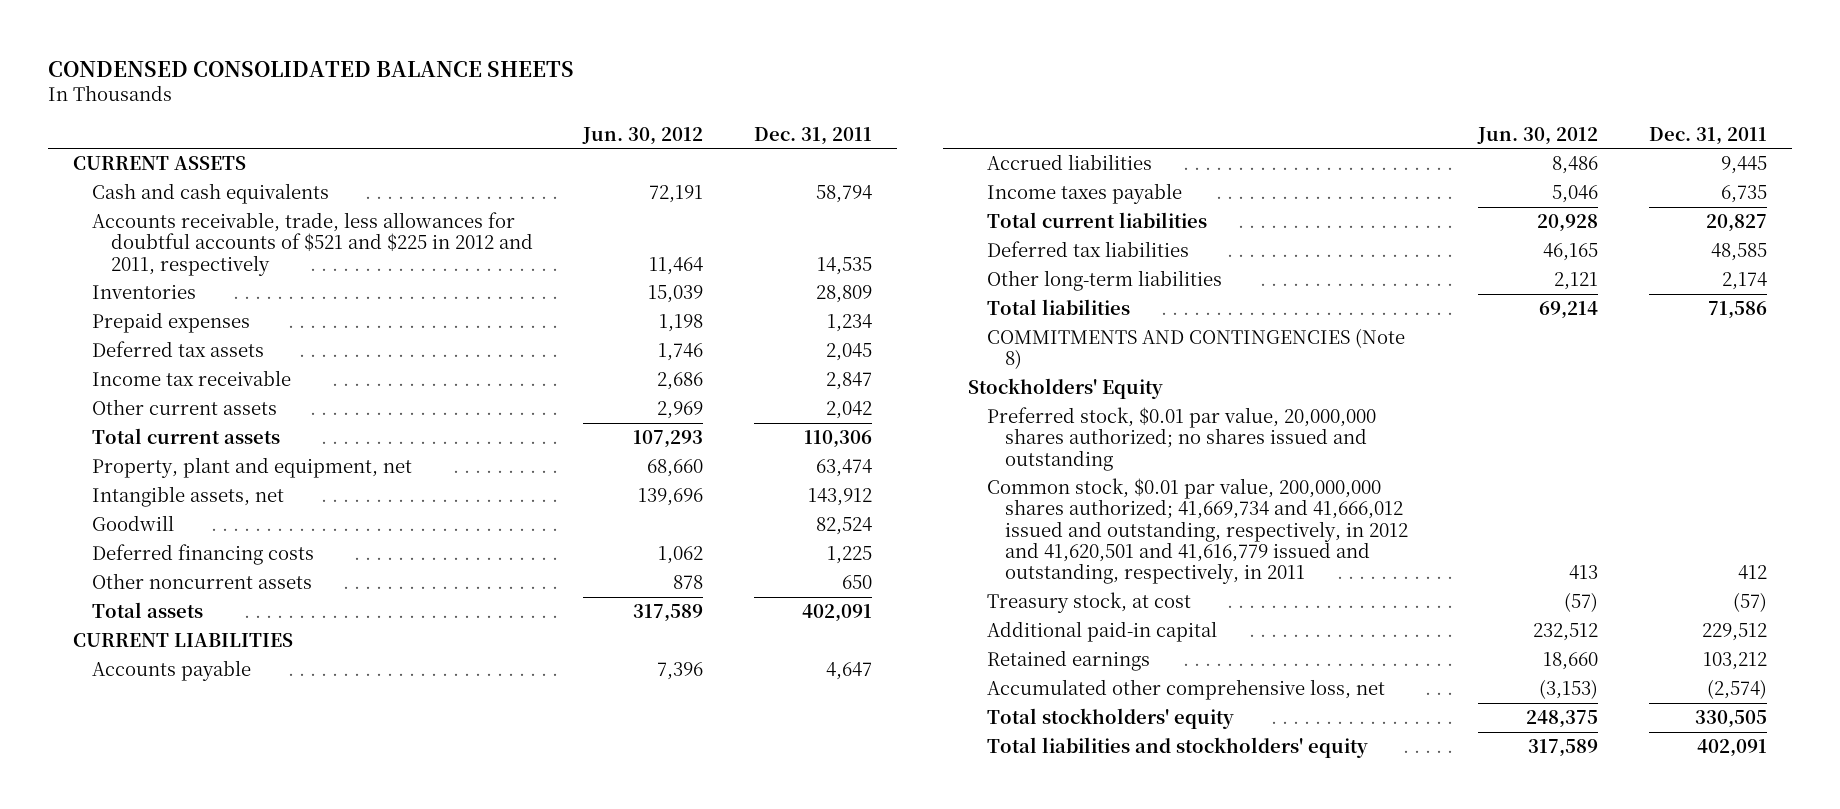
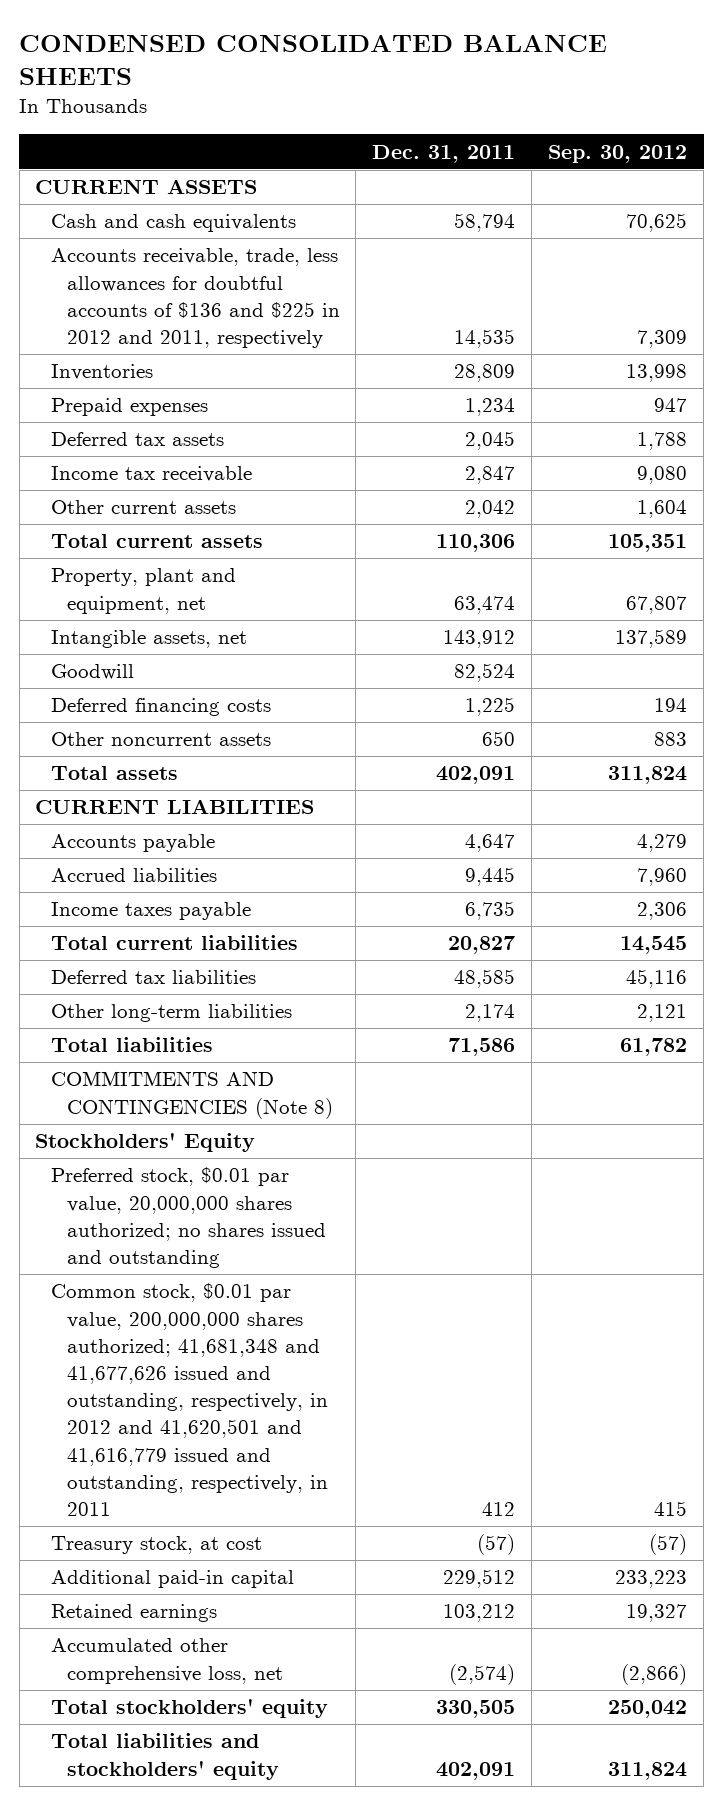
[582,126,704,145] Jun. 30, 2012 -> none
none -> [548,144,688,163] Sep. 30, 2012
[92,211,533,276] Accounts receivable, trade, less allowances for doubtful accounts of $521 and $225 in 2012 and 2011, respectively -> [51,248,340,349] Accounts receivable, trade, less allowances for doubtful accounts of $136 and $225 in 2012 and 2011, respectively
[986,477,1409,585] Common stock, $0.01 par value, 200,000,000 shares authorized; 41,669,734 and 41,666,012 issued and outstanding, respectively, in 2012 and 41,620,501 and 41,616,779 issued and outstanding, respectively, in 2011 -> [51,1283,328,1516] Common stock, $0.01 par value, 200,000,000 shares authorized; 41,681,348 and 41,677,626 issued and outstanding, respectively, in 2012 and 41,620,501 and 41,616,779 issued and outstanding, respectively, in 2011

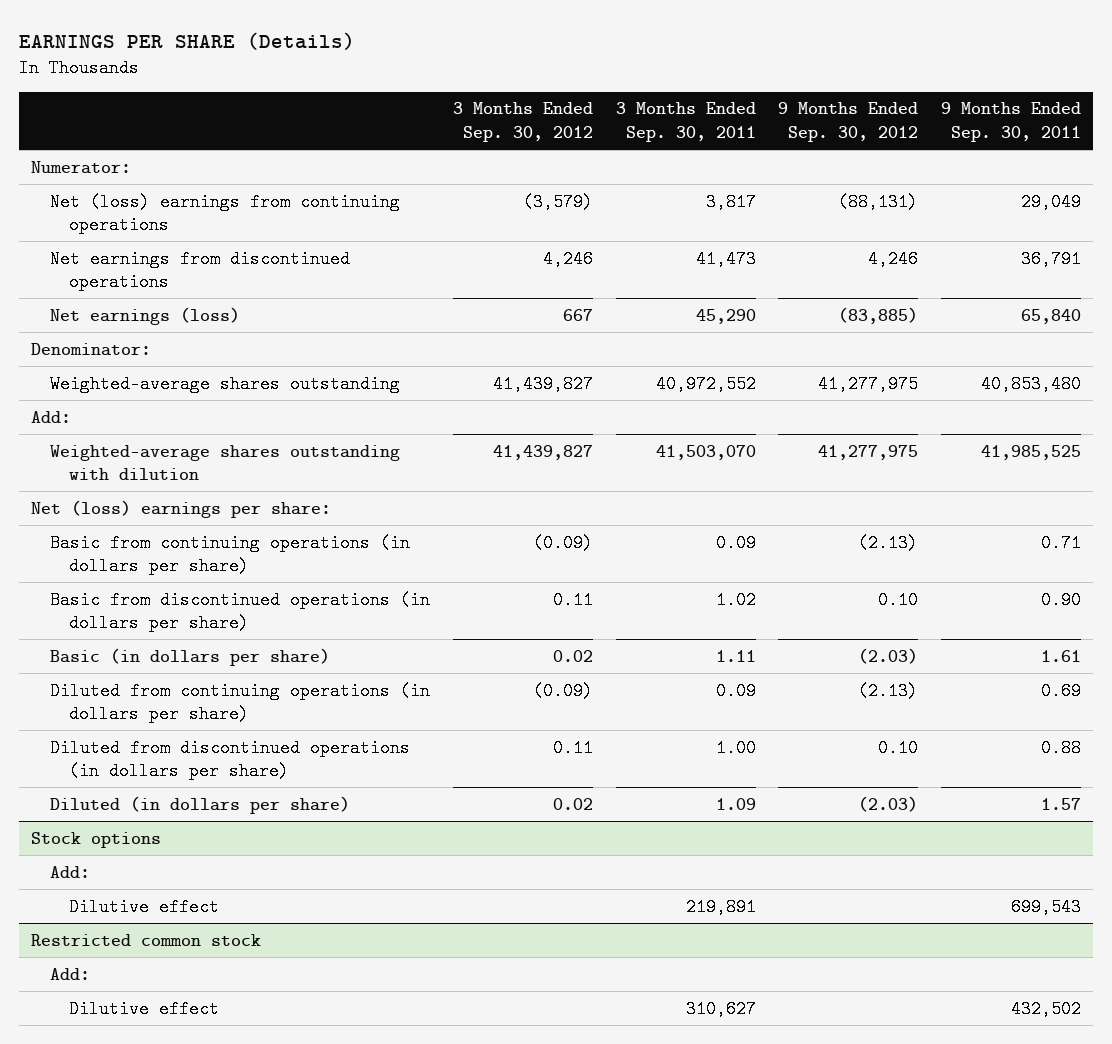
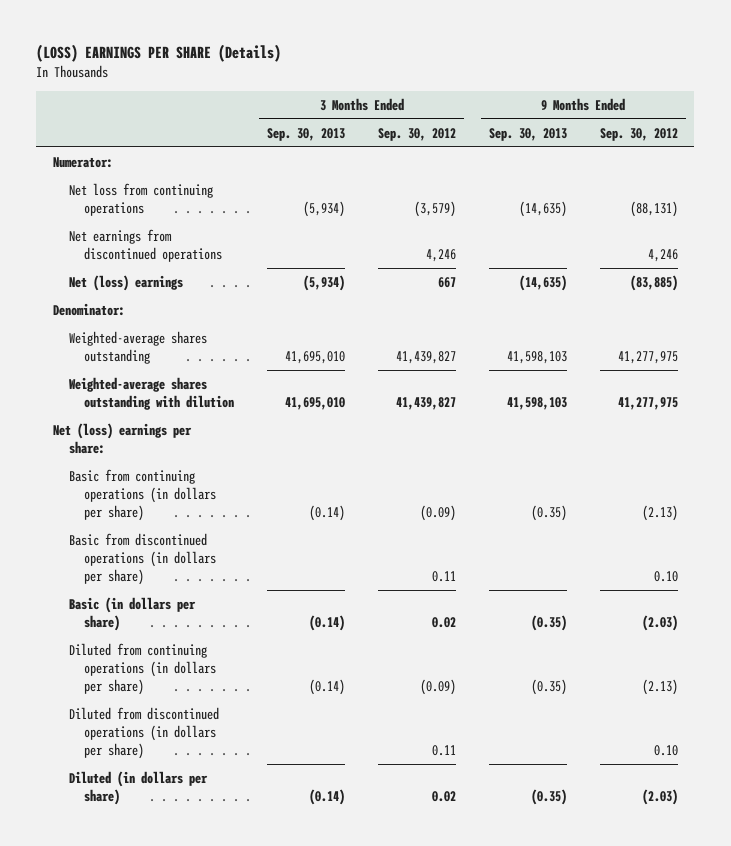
[19,32,356,51] EARNINGS PER SHARE (Details) -> [36,43,282,62] (LOSS) EARNINGS PER SHARE (Details)
[615,102,756,143] 3 Months Ended Sep. 30, 2011 -> none
[941,102,1082,143] 9 Months Ended Sep. 30, 2011 -> none
none -> [267,127,346,141] Sep. 30, 2013
none -> [488,127,567,141] Sep. 30, 2013
[49,192,400,235] Net (loss) earnings from continuing operations -> [68,182,213,216] Net loss from continuing operations
[49,306,240,325] Net earnings (loss) -> [68,274,183,291] Net (loss) earnings
[30,410,71,423] Add: -> none
[30,831,161,848] Stock options -> none
[49,865,90,878] Add: -> none
[69,897,220,916] Dilutive effect -> none
[30,933,261,946] Restricted common stock -> none
[49,967,90,980] Add: -> none
[69,999,220,1018] Dilutive effect -> none

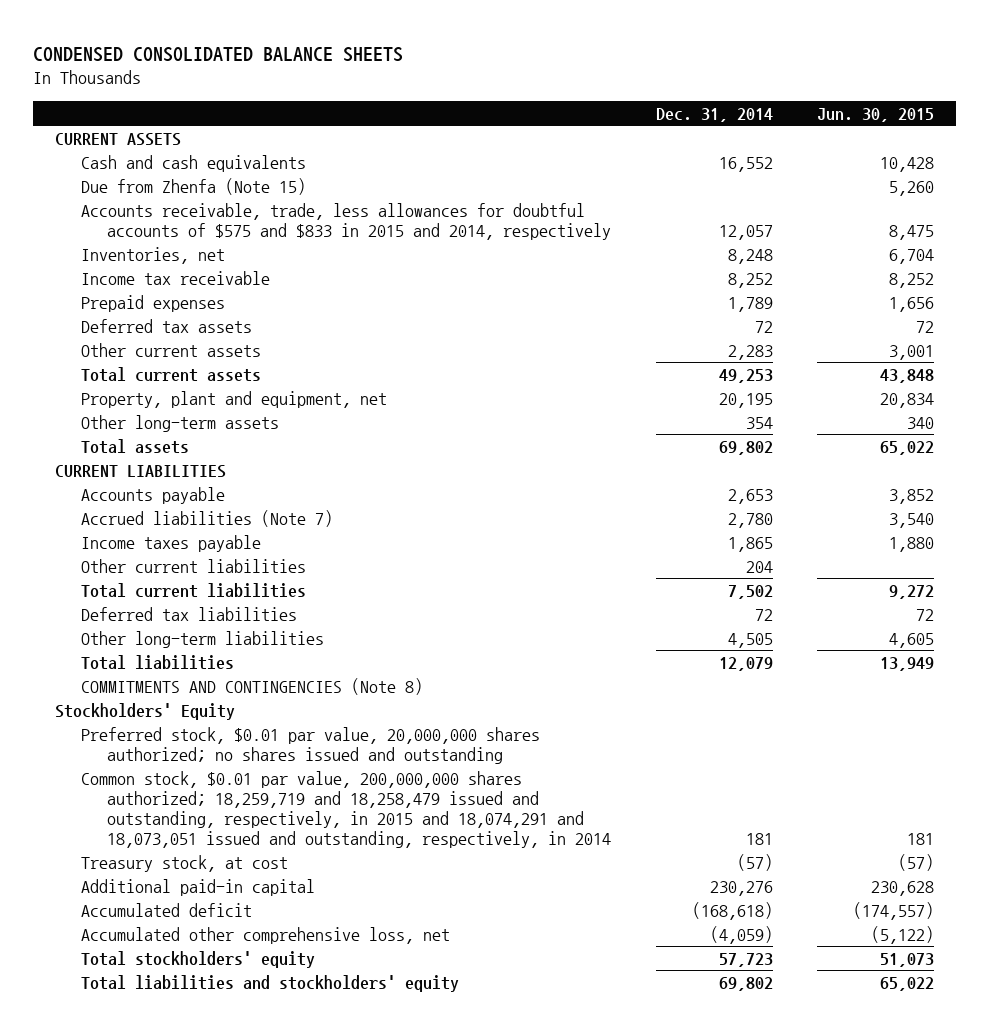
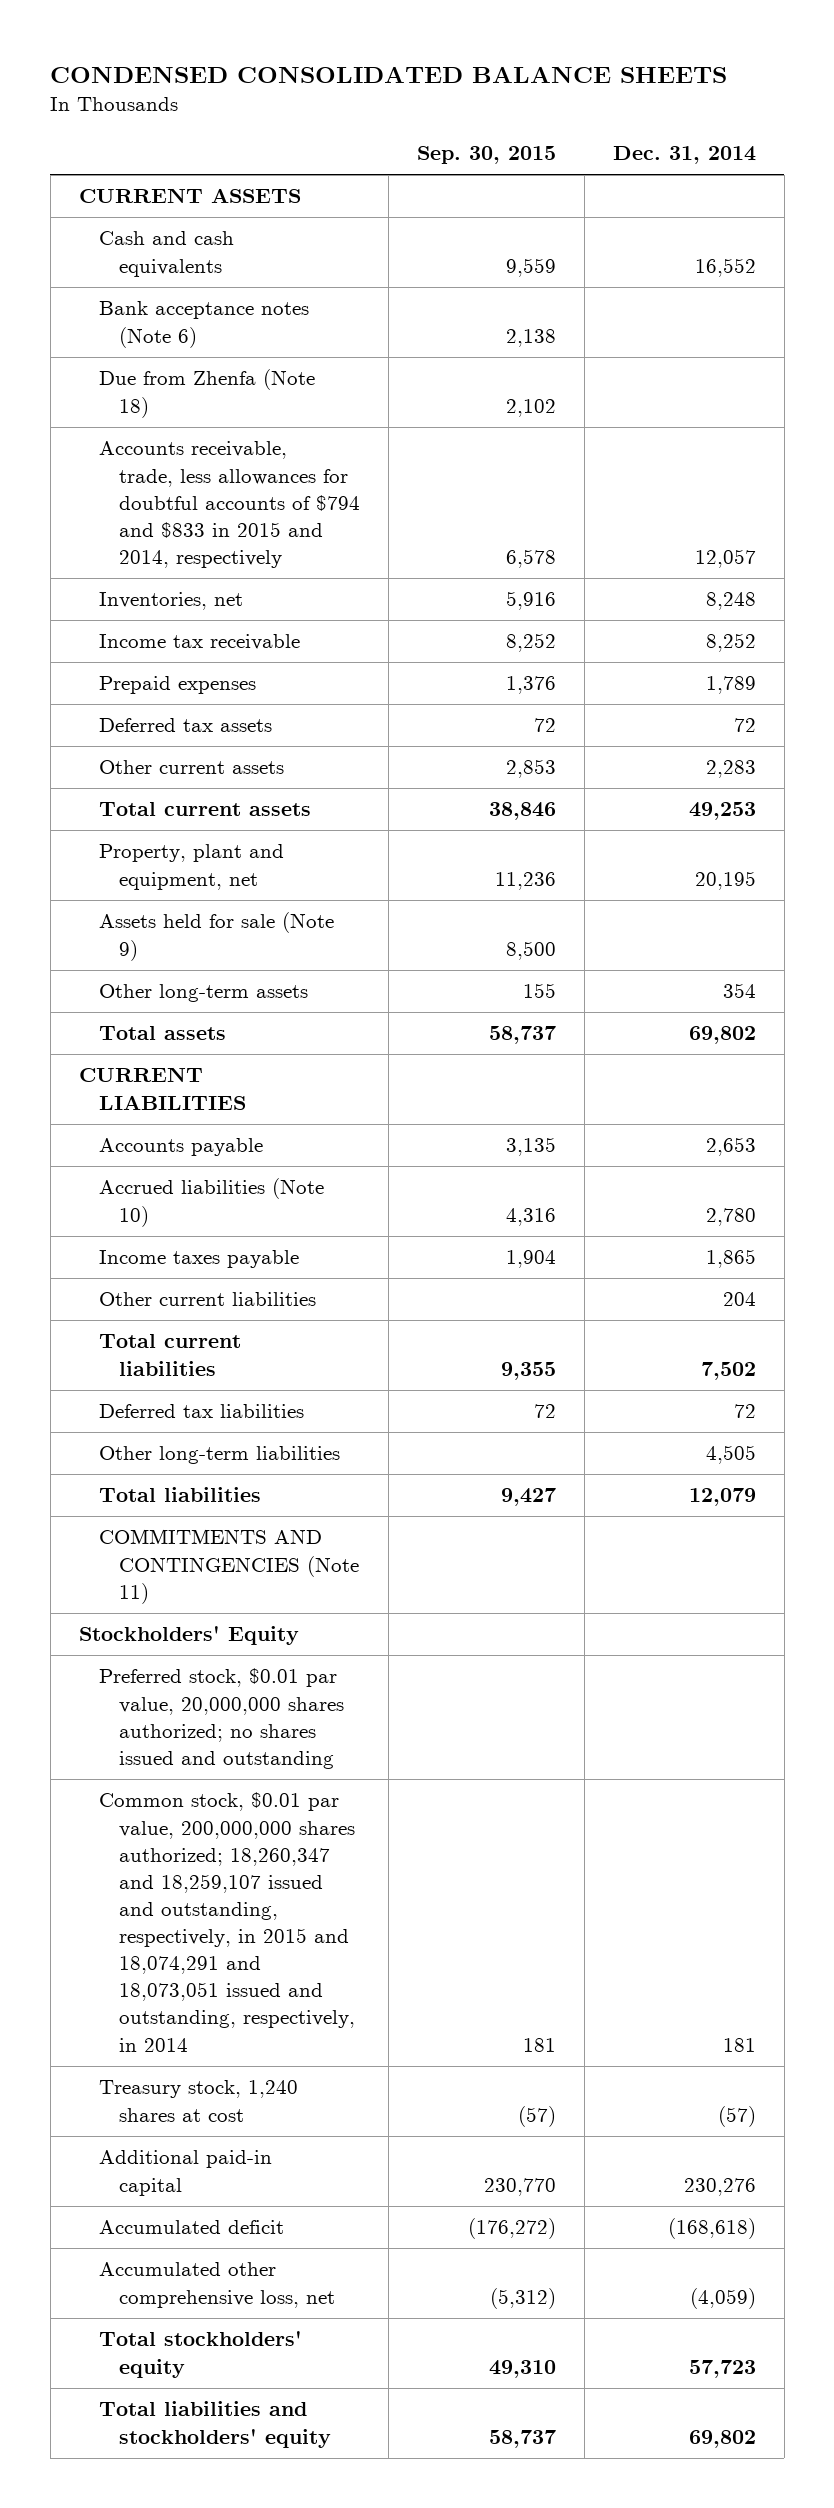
[816,107,934,122] Jun. 30, 2015 -> none
none -> [417,146,557,165] Sep. 30, 2015
none -> [98,301,309,348] Bank acceptance notes (Note 6)
[81,177,307,195] Due from Zhenfa (Note 15) -> [98,369,315,418] Due from Zhenfa (Note 18)
[81,202,612,240] Accounts receivable, trade, less allowances for doubtful accounts of $575 and $833 in 2015 and 2014, respectively -> [98,441,361,568] Accounts receivable, trade, less allowances for doubtful accounts of $794 and $833 in 2015 and 2014, respectively
none -> [98,912,334,961] Assets held for sale (Note 9)
[81,509,334,527] Accrued liabilities (Note 7) -> [98,1178,324,1227] Accrued liabilities (Note 10)
[81,677,424,695] COMMITMENTS AND CONTINGENCIES (Note 8) -> [98,1529,360,1604] COMMITMENTS AND CONTINGENCIES (Note 11)
[81,770,612,848] Common stock, $0.01 par value, 200,000,000 shares authorized; 18,259,719 and 18,258,479 issued and outstanding, respectively, in 2015 and 18,074,291 and 18,073,051 issued and outstanding, respectively, in 2014 -> [98,1792,356,2052] Common stock, $0.01 par value, 200,000,000 shares authorized; 18,260,347 and 18,259,107 issued and outstanding, respectively, in 2015 and 18,074,291 and 18,073,051 issued and outstanding, respectively, in 2014
[81,854,289,872] Treasury stock, at cost -> [98,2080,298,2122] Treasury stock, 1,240 shares at cost

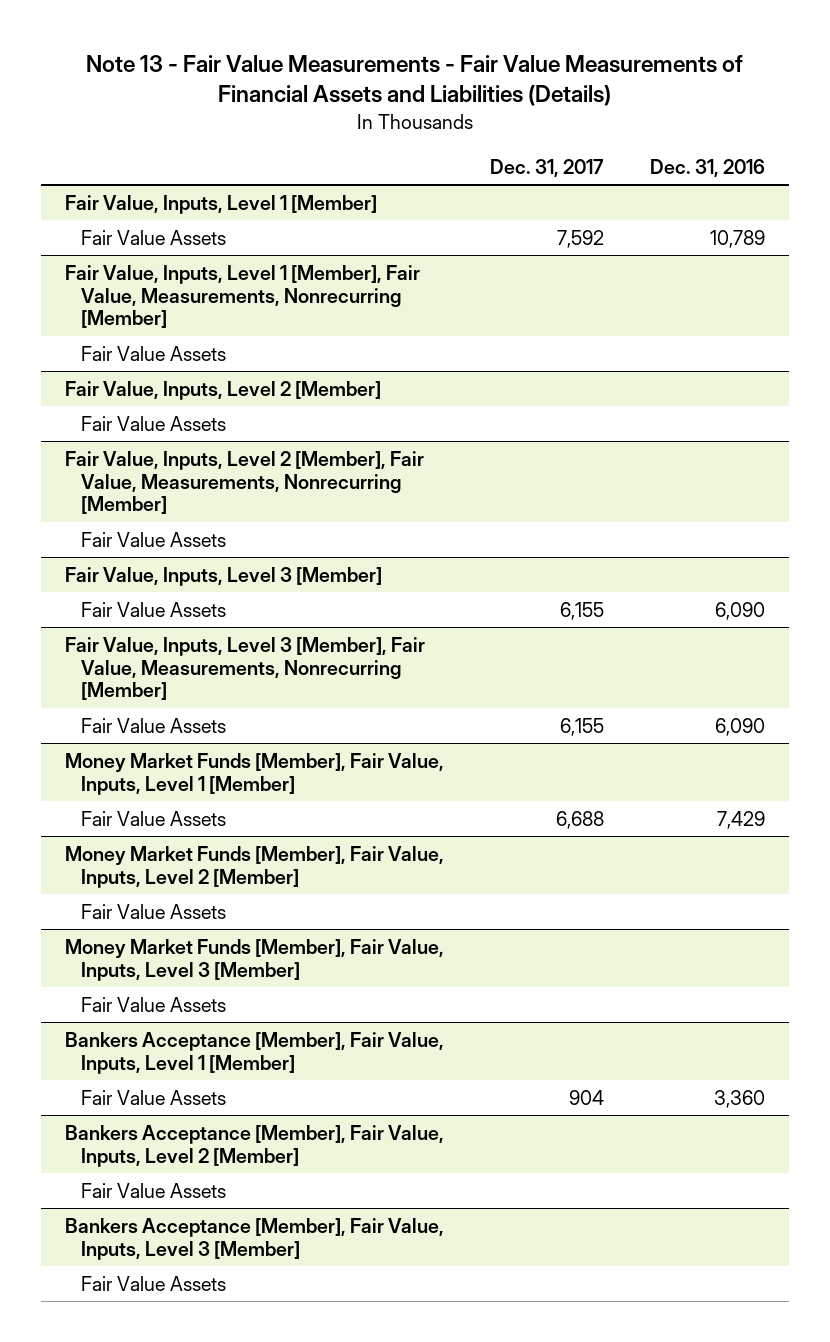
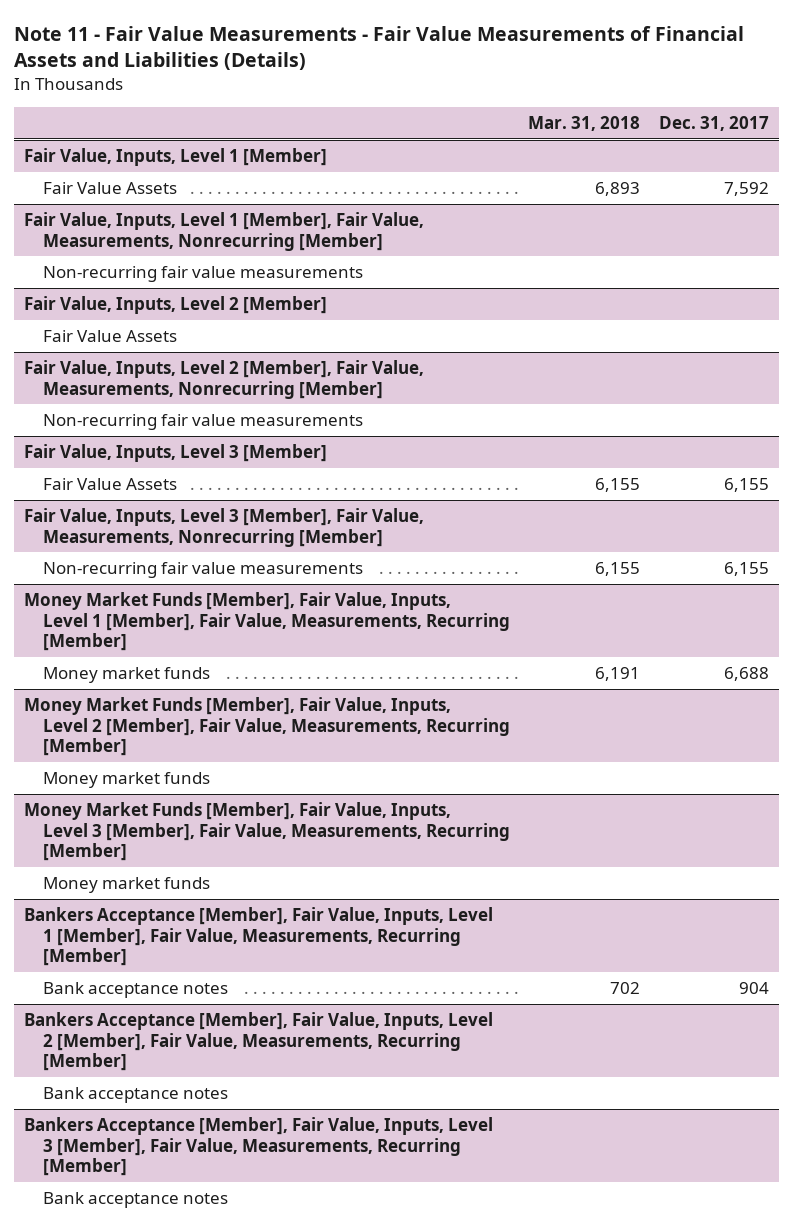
[85,54,743,107] Note 13 - Fair Value Measurements - Fair Value Measurements of Financial Assets and Liabilities (Details) -> [14,25,745,70] Note 11 - Fair Value Measurements - Fair Value Measurements of Financial Assets and Liabilities (Details)
[650,158,766,177] Dec. 31, 2016 -> none
none -> [528,115,641,131] Mar. 31, 2018
[81,345,227,361] Fair Value Assets -> none
none -> [42,266,363,283] Non-recurring fair value measurements
[81,531,227,547] Fair Value Assets -> none
none -> [42,414,363,431] Non-recurring fair value measurements
[81,903,227,919] Fair Value Assets -> none
[81,996,227,1012] Fair Value Assets -> none
[81,1089,227,1105] Fair Value Assets -> none
[81,1182,227,1198] Fair Value Assets -> none
[81,1275,227,1291] Fair Value Assets -> none
[81,717,227,733] Fair Value Assets -> [42,562,363,579] Non-recurring fair value measurements
[64,752,444,795] Money Market Funds [Member], Fair Value, Inputs, Level 1 [Member] -> [23,592,510,652] Money Market Funds [Member], Fair Value, Inputs, Level 1 [Member], Fair Value, Measurements, Recurring [Member]
[81,810,227,826] Fair Value Assets -> [42,667,210,684] Money market funds
[64,845,444,888] Money Market Funds [Member], Fair Value, Inputs, Level 2 [Member] -> [23,697,510,757] Money Market Funds [Member], Fair Value, Inputs, Level 2 [Member], Fair Value, Measurements, Recurring [Member]
none -> [42,772,210,789] Money market funds
[64,938,444,981] Money Market Funds [Member], Fair Value, Inputs, Level 3 [Member] -> [23,802,510,862] Money Market Funds [Member], Fair Value, Inputs, Level 3 [Member], Fair Value, Measurements, Recurring [Member]
none -> [42,877,210,894] Money market funds
[64,1031,444,1074] Bankers Acceptance [Member], Fair Value, Inputs, Level 1 [Member] -> [23,907,493,967] Bankers Acceptance [Member], Fair Value, Inputs, Level 1 [Member], Fair Value, Measurements, Recurring [Member]
none -> [42,982,228,999] Bank acceptance notes
[64,1124,444,1167] Bankers Acceptance [Member], Fair Value, Inputs, Level 2 [Member] -> [23,1012,493,1072] Bankers Acceptance [Member], Fair Value, Inputs, Level 2 [Member], Fair Value, Measurements, Recurring [Member]
none -> [42,1087,228,1104] Bank acceptance notes
[64,1217,444,1260] Bankers Acceptance [Member], Fair Value, Inputs, Level 3 [Member] -> [23,1117,493,1177] Bankers Acceptance [Member], Fair Value, Inputs, Level 3 [Member], Fair Value, Measurements, Recurring [Member]
none -> [42,1192,228,1209] Bank acceptance notes

